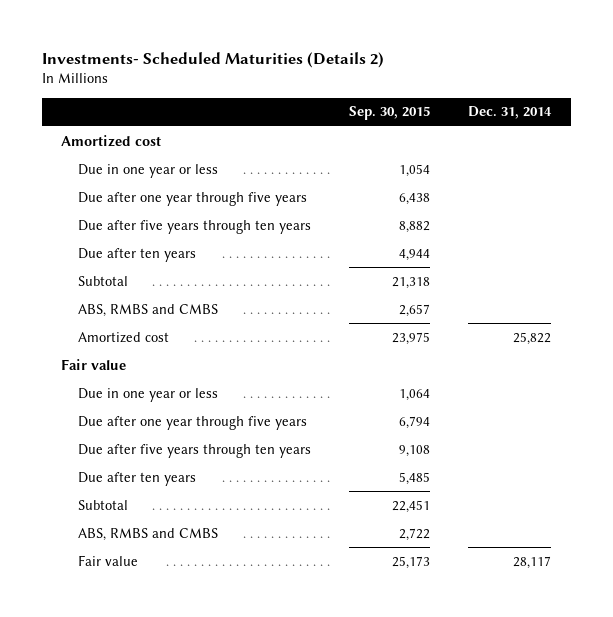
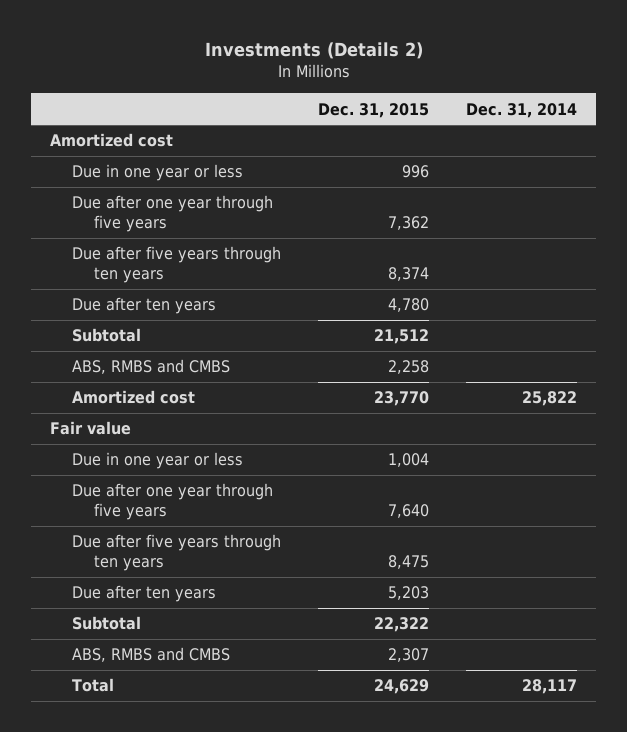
[41,52,384,69] Investments- Scheduled Maturities (Details 2) -> [204,41,423,59] Investments (Details 2)
[349,106,431,121] Sep. 30, 2015 -> none
none -> [318,102,430,118] Dec. 31, 2015
[77,554,138,566] Fair value -> [72,678,115,693] Total

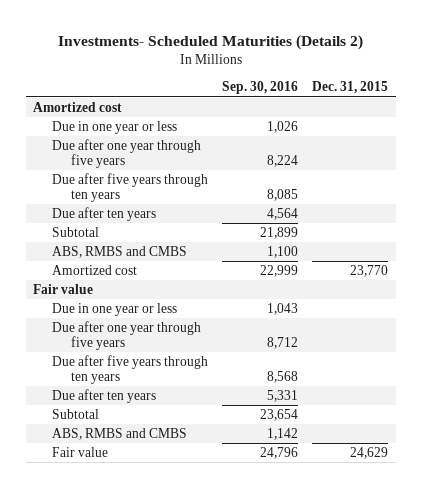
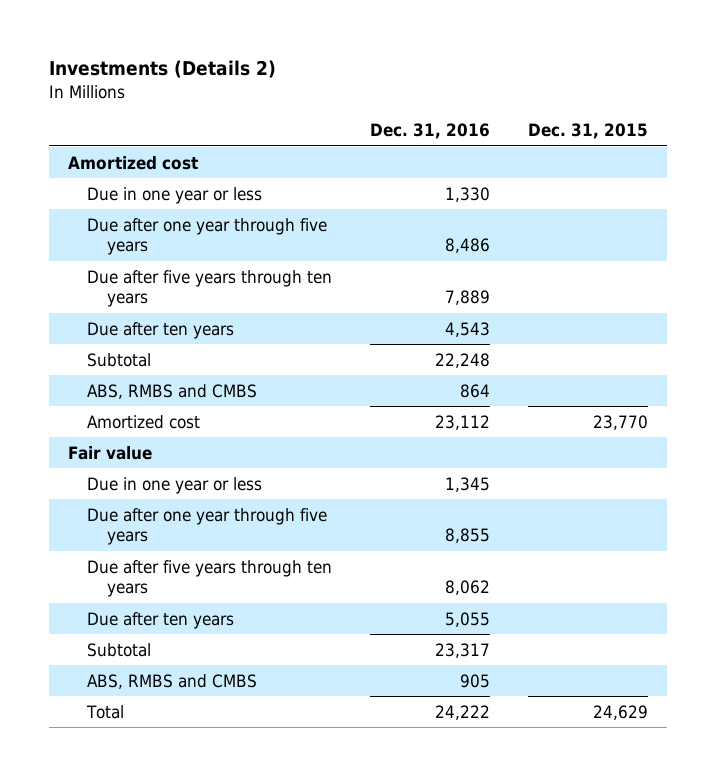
[57,35,363,51] Investments- Scheduled Maturities (Details 2) -> [49,60,277,79] Investments (Details 2)
[222,81,299,95] Sep. 30, 2016 -> none
none -> [370,122,491,139] Dec. 31, 2016
[52,446,109,457] Fair value -> [86,704,125,719] Total

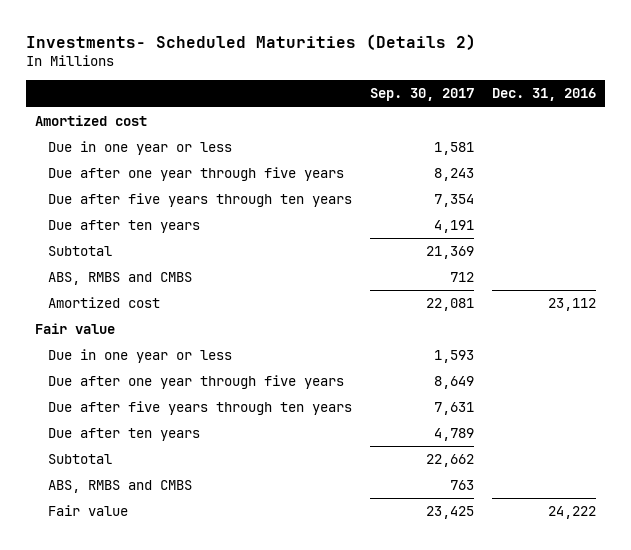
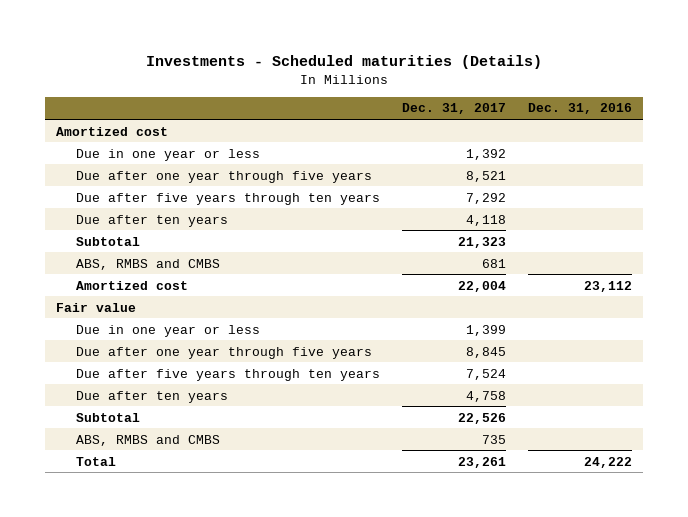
[25,33,476,50] Investments- Scheduled Maturities (Details 2) -> [145,54,542,69] Investments - Scheduled maturities (Details)
[369,88,474,102] Sep. 30, 2017 -> none
none -> [401,103,506,115] Dec. 31, 2017
[47,505,128,517] Fair value -> [75,456,116,466] Total

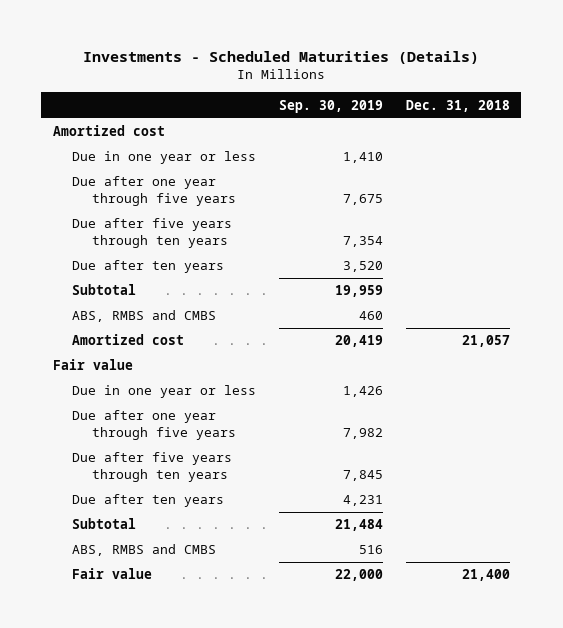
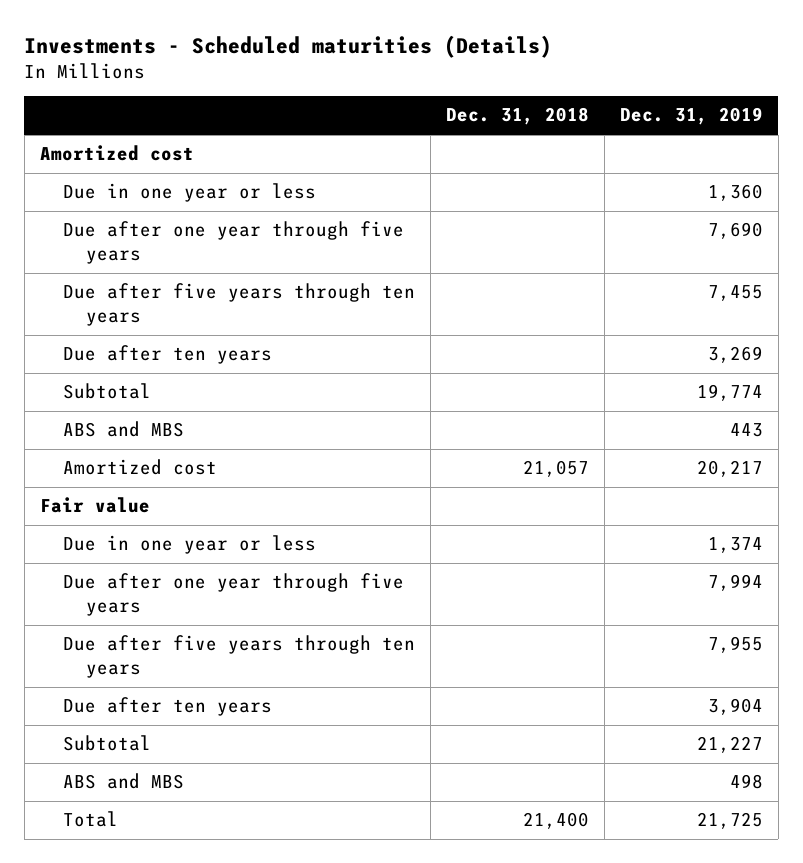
[83,50,480,64] Investments - Scheduled Maturities (Details) -> [24,34,553,58] Investments - Scheduled maturities (Details)
[279,99,384,113] Sep. 30, 2019 -> none
none -> [619,107,763,126] Dec. 31, 2019
[72,310,217,323] ABS, RMBS and CMBS -> [62,421,184,438] ABS and MBS
[72,544,217,557] ABS, RMBS and CMBS -> [62,773,184,790] ABS and MBS
[72,568,153,580] Fair value -> [62,811,118,828] Total

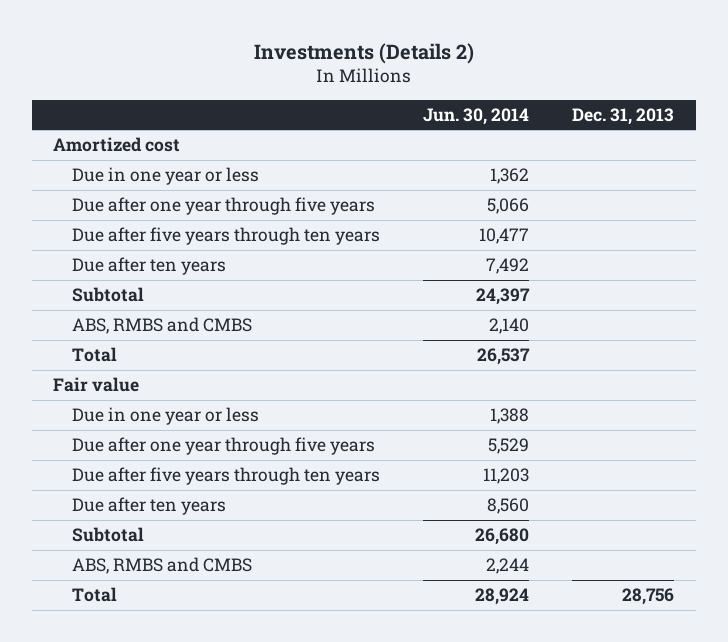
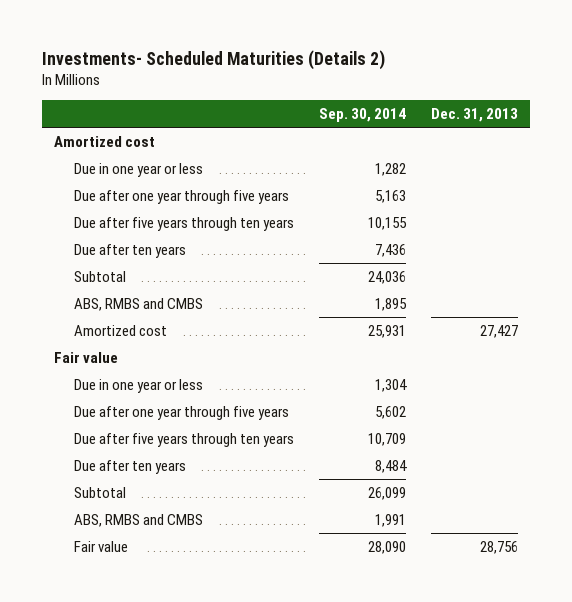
[253,42,474,64] Investments (Details 2) -> [41,50,385,71] Investments- Scheduled Maturities (Details 2)
[422,107,529,125] Jun. 30, 2014 -> none
none -> [318,108,406,123] Sep. 30, 2014
[71,346,117,362] Total -> none
none -> [73,324,167,336] Amortized cost
[71,586,117,602] Total -> [73,540,128,552] Fair value

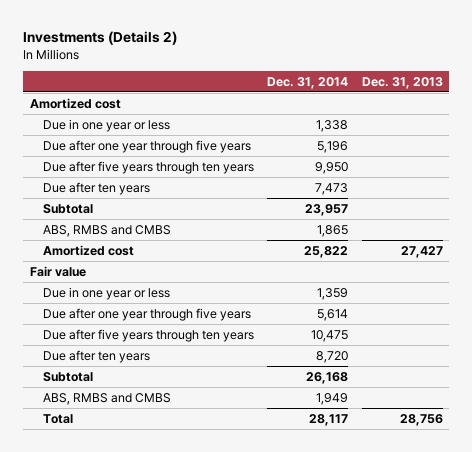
[41,50,385,71] Investments- Scheduled Maturities (Details 2) -> [22,30,177,45] Investments (Details 2)
[318,108,406,123] Sep. 30, 2014 -> none
none -> [267,76,349,89] Dec. 31, 2014
[73,540,128,552] Fair value -> [43,413,74,424] Total

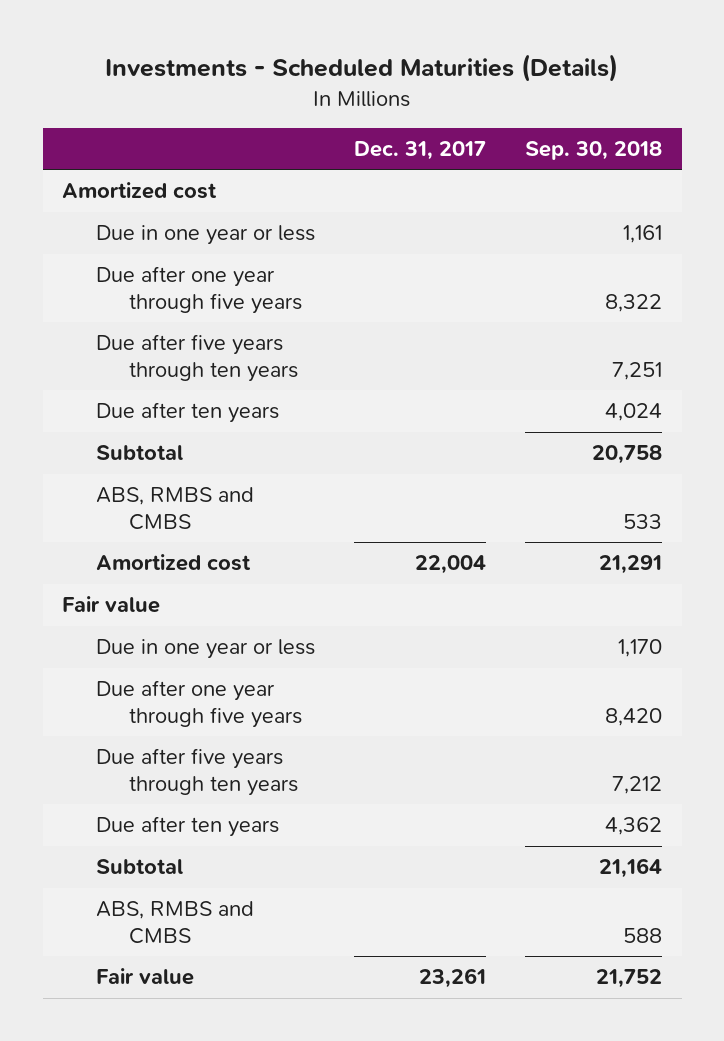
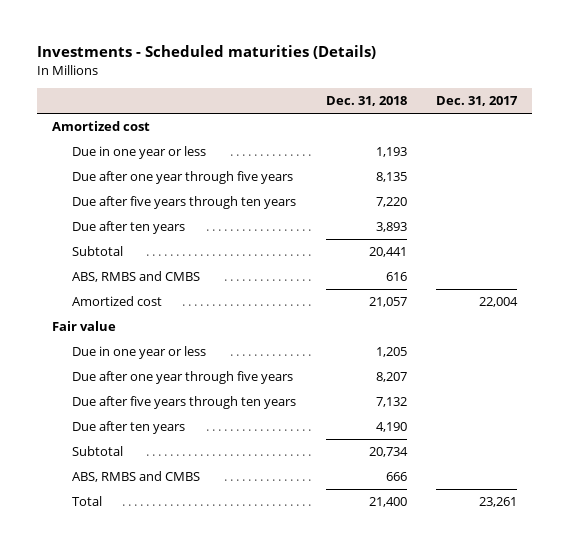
[105,54,619,83] Investments - Scheduled Maturities (Details) -> [37,45,377,60] Investments - Scheduled maturities (Details)
[525,141,663,161] Sep. 30, 2018 -> none
none -> [325,96,407,107] Dec. 31, 2018
[95,968,194,986] Fair value -> [71,496,102,507] Total

